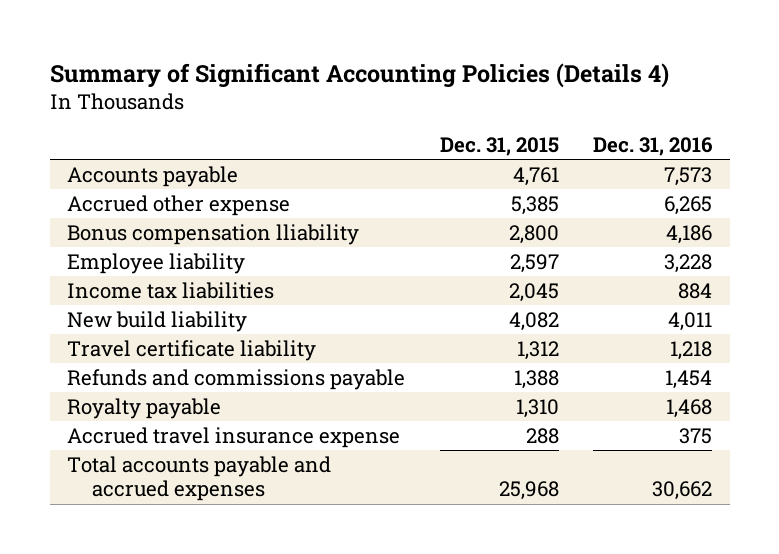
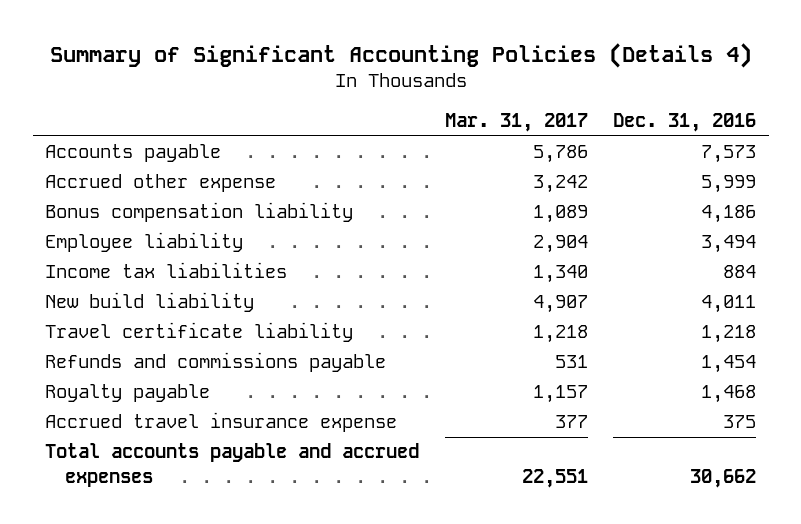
[439,136,559,156] Dec. 31, 2015 -> none
none -> [444,113,588,133] Mar. 31, 2017
[664,196,713,216] 6,265 -> [701,175,757,194] 5,999
[67,224,360,246] Bonus compensation lliability -> [45,202,354,223] Bonus compensation liability
[664,254,713,274] 3,228 -> [701,235,757,254] 3,494

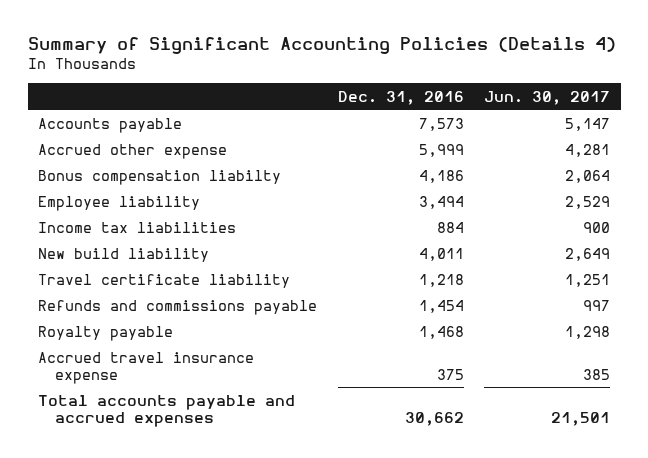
[444,113,588,133] Mar. 31, 2017 -> none
none -> [484,90,611,105] Jun. 30, 2017
[45,202,354,223] Bonus compensation liability -> [37,169,281,185] Bonus compensation liabilty

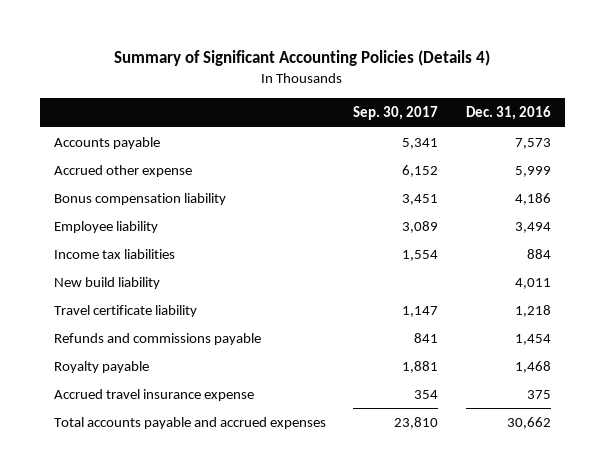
[484,90,611,105] Jun. 30, 2017 -> none
none -> [353,106,439,121] Sep. 30, 2017
[37,169,281,185] Bonus compensation liabilty -> [53,193,226,206] Bonus compensation liability

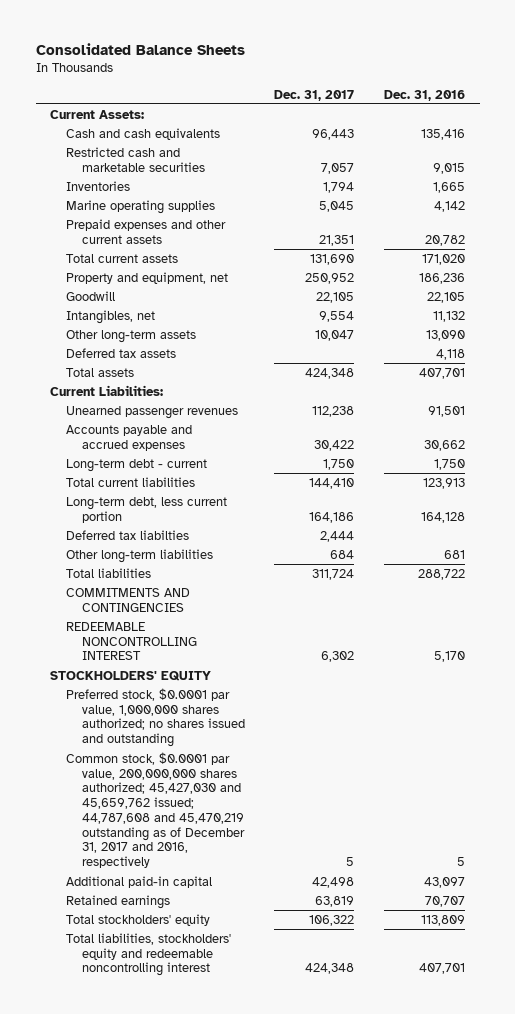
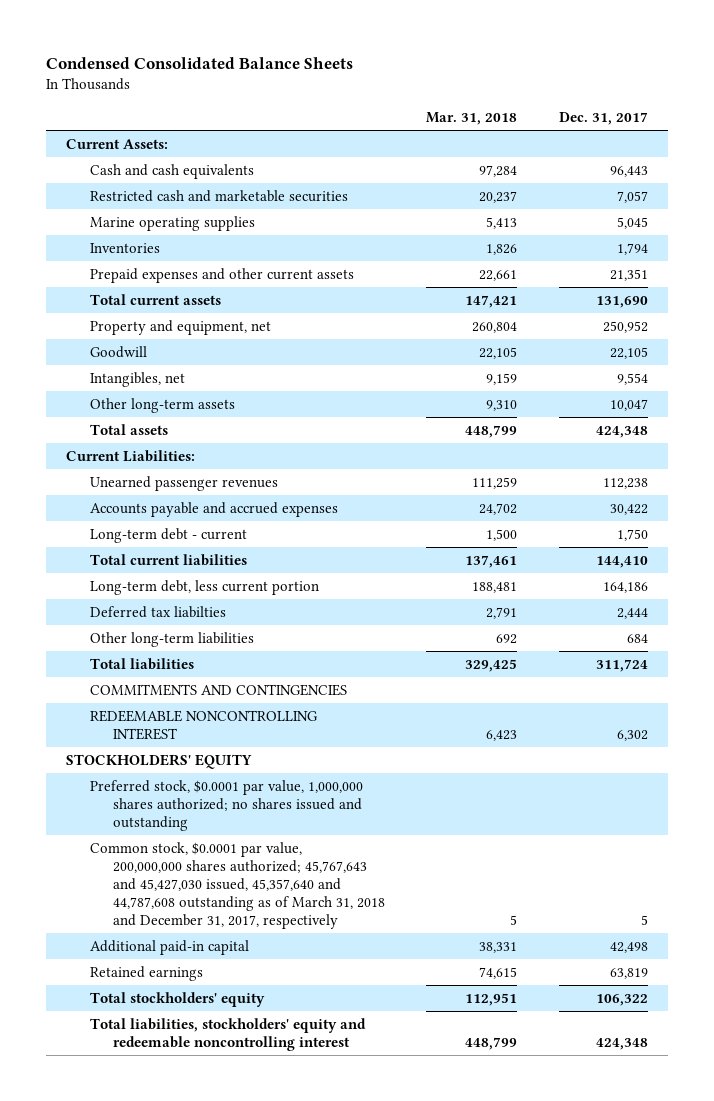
[35,43,245,56] Consolidated Balance Sheets -> [45,57,353,70] Condensed Consolidated Balance Sheets
[384,89,466,101] Dec. 31, 2016 -> none
none -> [426,112,518,126] Mar. 31, 2018
[66,180,131,191] Inventories -> [89,242,160,253] Inventories
[66,347,177,358] Deferred tax assets -> none
[66,751,245,869] Common stock, $0.0001 par value, 200,000,000 shares authorized; 45,427,030 and 45,659,762 issued; 44,787,608 and 45,470,219 outstanding as of December 31, 2017 and 2016, respectively -> [89,841,386,929] Common stock, $0.0001 par value, 200,000,000 shares authorized; 45,767,643 and 45,427,030 issued, 45,357,640 and 44,787,608 outstanding as of March 31, 2018 and December 31, 2017, respectively

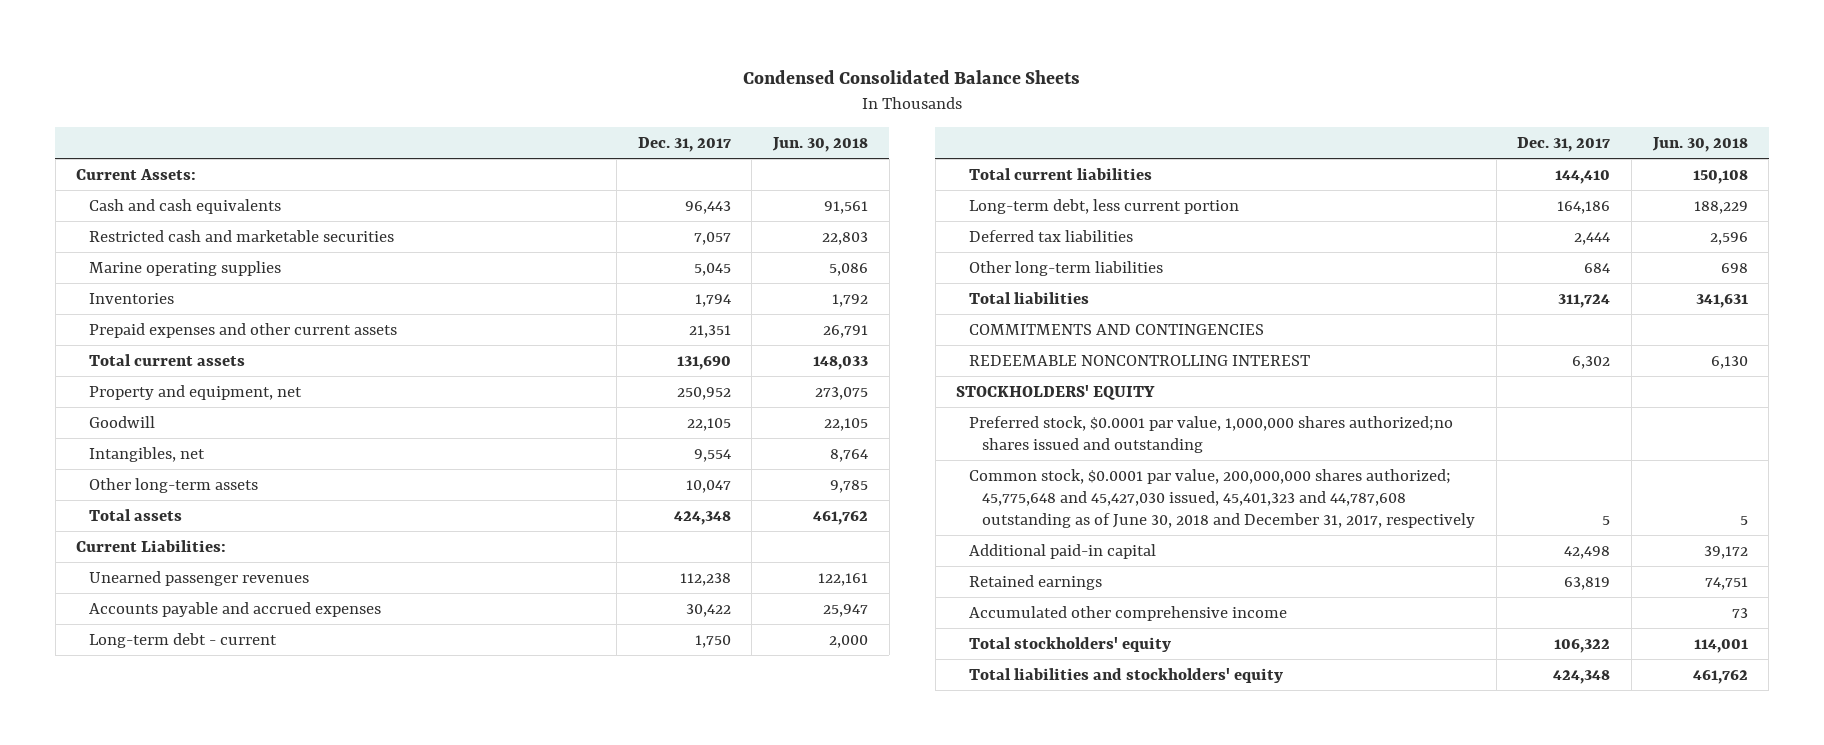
[426,112,518,126] Mar. 31, 2018 -> none
none -> [771,136,868,152] Jun. 30, 2018
[89,605,226,618] Deferred tax liabilties -> [969,229,1134,242] Deferred tax liabilities
[89,779,363,831] Preferred stock, $0.0001 par value, 1,000,000 shares authorized; no shares issued and outstanding -> [969,415,1454,453] Preferred stock, $0.0001 par value, 1,000,000 shares authorized;no shares issued and outstanding
[89,841,386,929] Common stock, $0.0001 par value, 200,000,000 shares authorized; 45,767,643 and 45,427,030 issued, 45,357,640 and 44,787,608 outstanding as of March 31, 2018 and December 31, 2017, respectively -> [969,468,1476,529] Common stock, $0.0001 par value, 200,000,000 shares authorized; 45,775,648 and 45,427,030 issued, 45,401,323 and 44,787,608 outstanding as of June 30, 2018 and December 31, 2017, respectively
none -> [969,605,1288,621] Accumulated other comprehensive income
[89,1017,366,1051] Total liabilities, stockholders' equity and redeemable noncontrolling interest -> [969,667,1284,683] Total liabilities and stockholders' equity

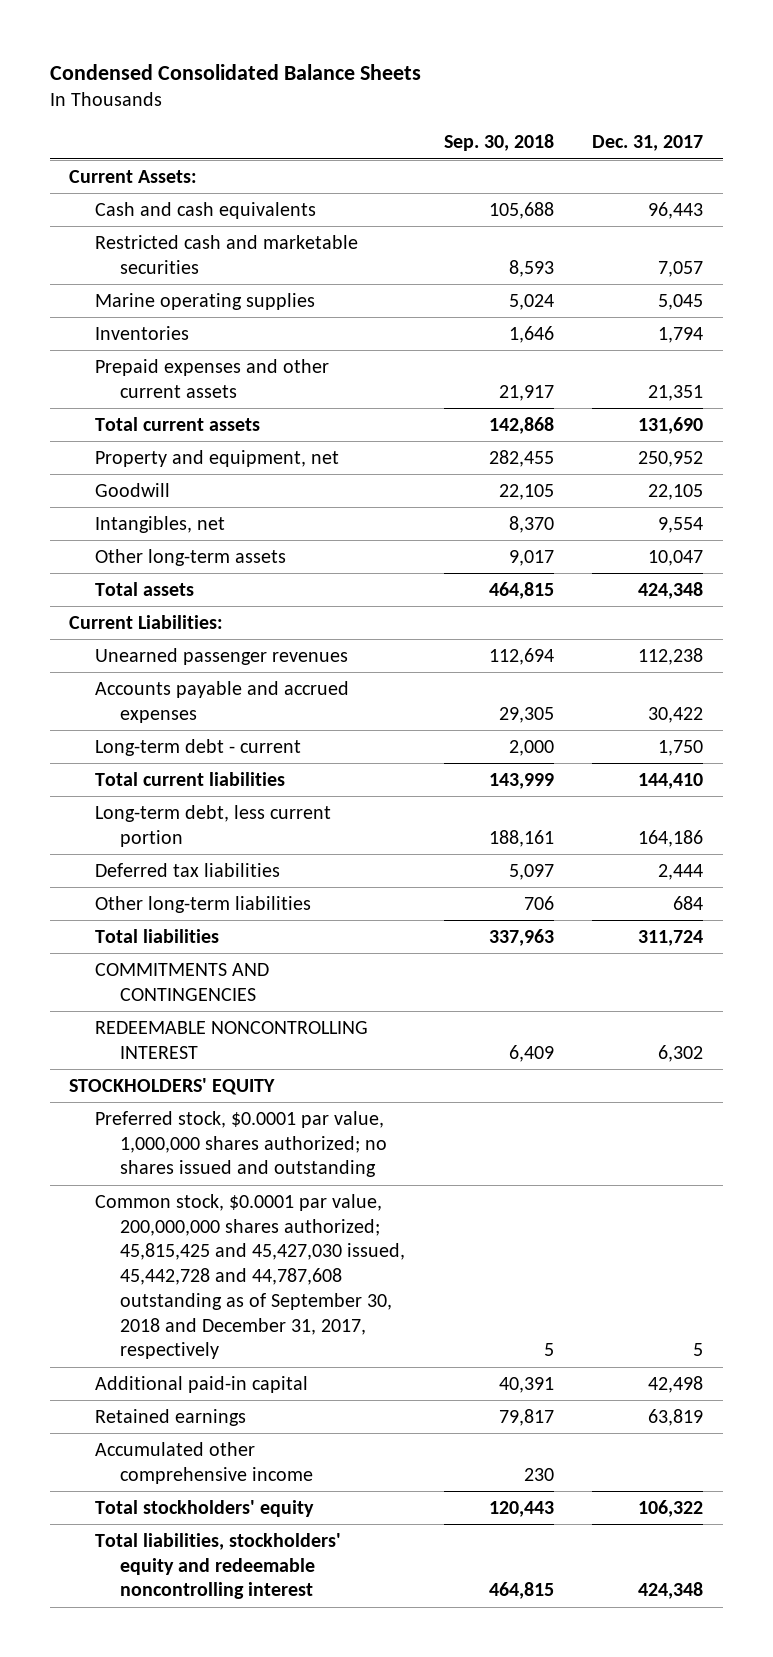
[771,136,868,152] Jun. 30, 2018 -> none
none -> [443,134,554,152] Sep. 30, 2018
[969,415,1454,453] Preferred stock, $0.0001 par value, 1,000,000 shares authorized;no shares issued and outstanding -> [94,1110,388,1178] Preferred stock, $0.0001 par value, 1,000,000 shares authorized; no shares issued and outstanding
[969,468,1476,529] Common stock, $0.0001 par value, 200,000,000 shares authorized; 45,775,648 and 45,427,030 issued, 45,401,323 and 44,787,608 outstanding as of June 30, 2018 and December 31, 2017, respectively -> [94,1193,406,1360] Common stock, $0.0001 par value, 200,000,000 shares authorized; 45,815,425 and 45,427,030 issued, 45,442,728 and 44,787,608 outstanding as of September 30, 2018 and December 31, 2017, respectively
[969,667,1284,683] Total liabilities and stockholders' equity -> [94,1532,341,1600] Total liabilities, stockholders' equity and redeemable noncontrolling interest

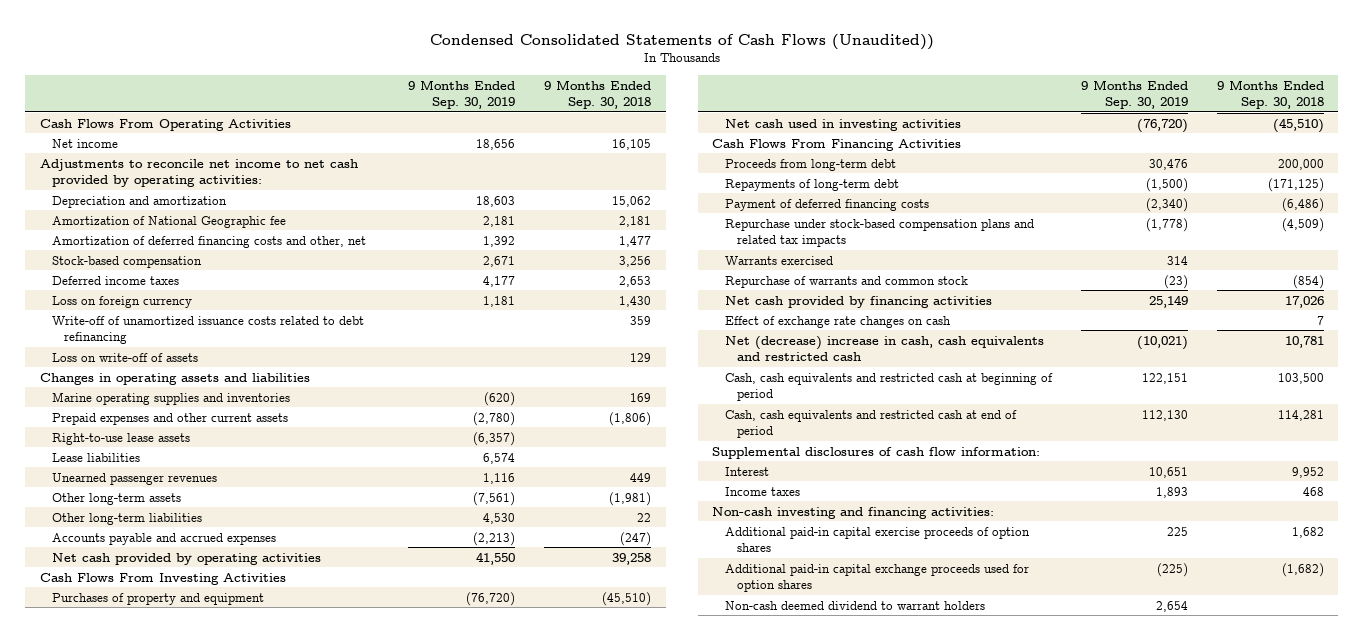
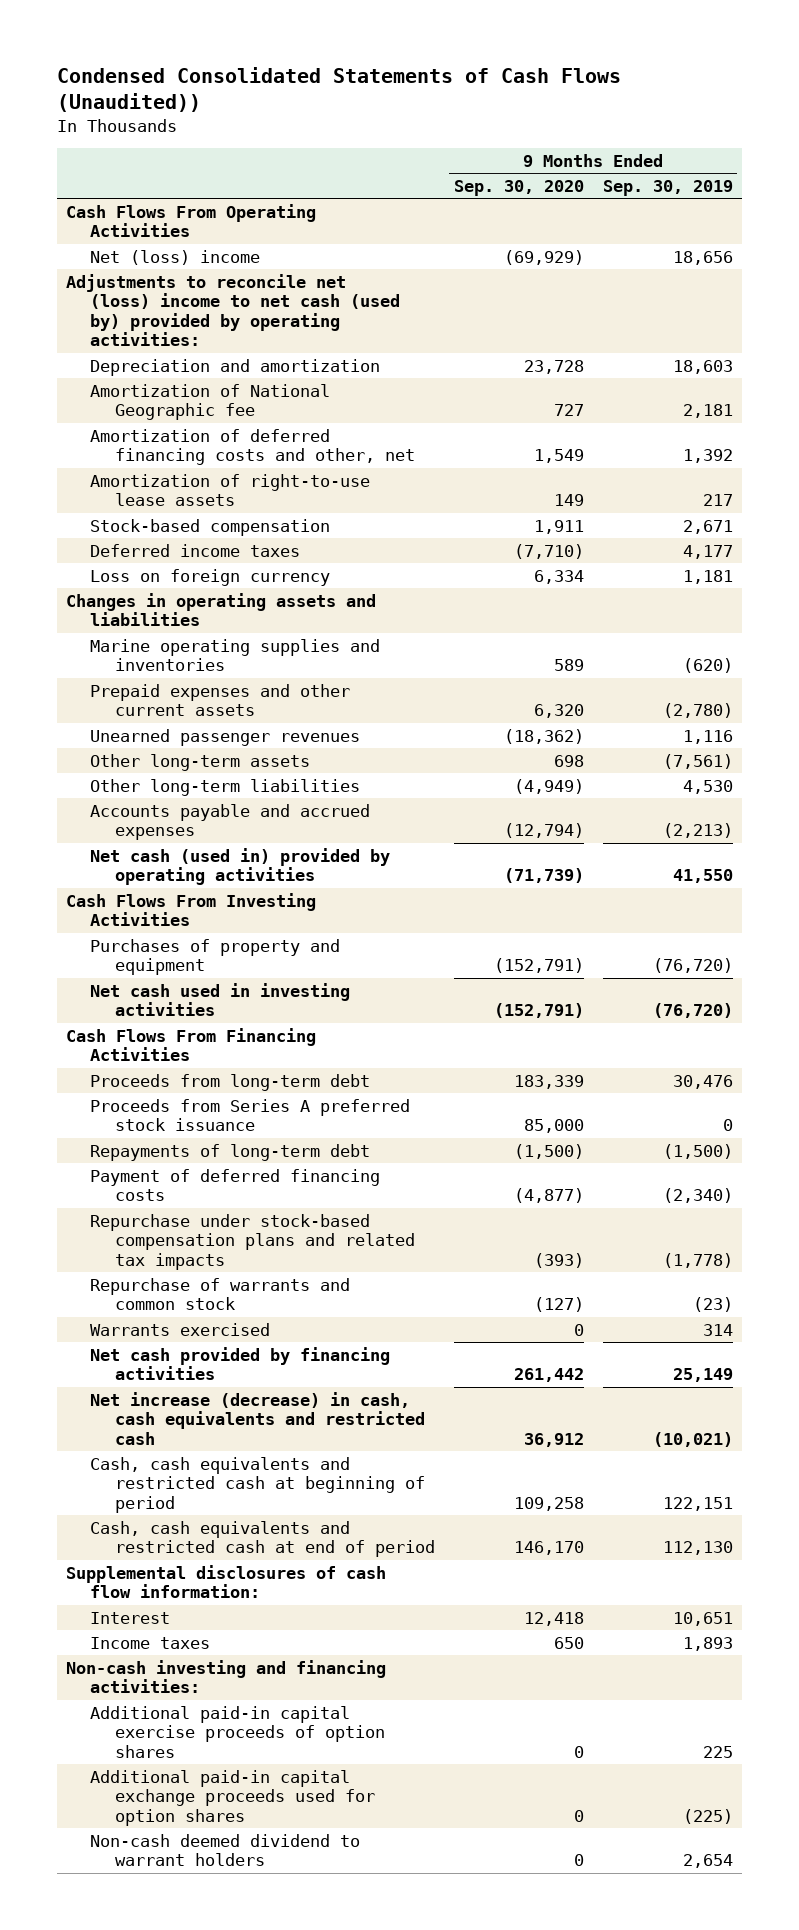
[544,79,652,109] 9 Months Ended Sep. 30, 2018 -> none
none -> [453,179,584,196] Sep. 30, 2020
[52,138,119,148] Net income -> [90,249,261,265] Net (loss) income
[39,158,358,187] Adjustments to reconcile net income to net cash provided by operating activities: -> [66,273,401,347] Adjustments to reconcile net (loss) income to net cash (used by) provided by operating activities:
none -> [90,473,371,507] Amortization of right-to-use lease assets
[52,315,365,344] Write-off of unamortized issuance costs related to debt refinancing -> none
[52,352,199,362] Loss on write-off of assets -> none
[52,432,191,445] Right-to-use lease assets -> none
[52,452,141,462] Lease liabilities -> none
[52,552,322,565] Net cash provided by operating activities -> [90,847,391,886] Net cash (used in) provided by operating activities
none -> [90,1098,411,1132] Proceeds from Series A preferred stock issuance
[724,255,833,265] Warrants exercised -> [90,1322,271,1336] Warrants exercised
[724,315,951,328] Effect of exchange rate changes on cash -> none
[724,335,1044,361] Net (decrease) increase in cash, cash equivalents and restricted cash -> [90,1391,425,1445] Net increase (decrease) in cash, cash equivalents and restricted cash

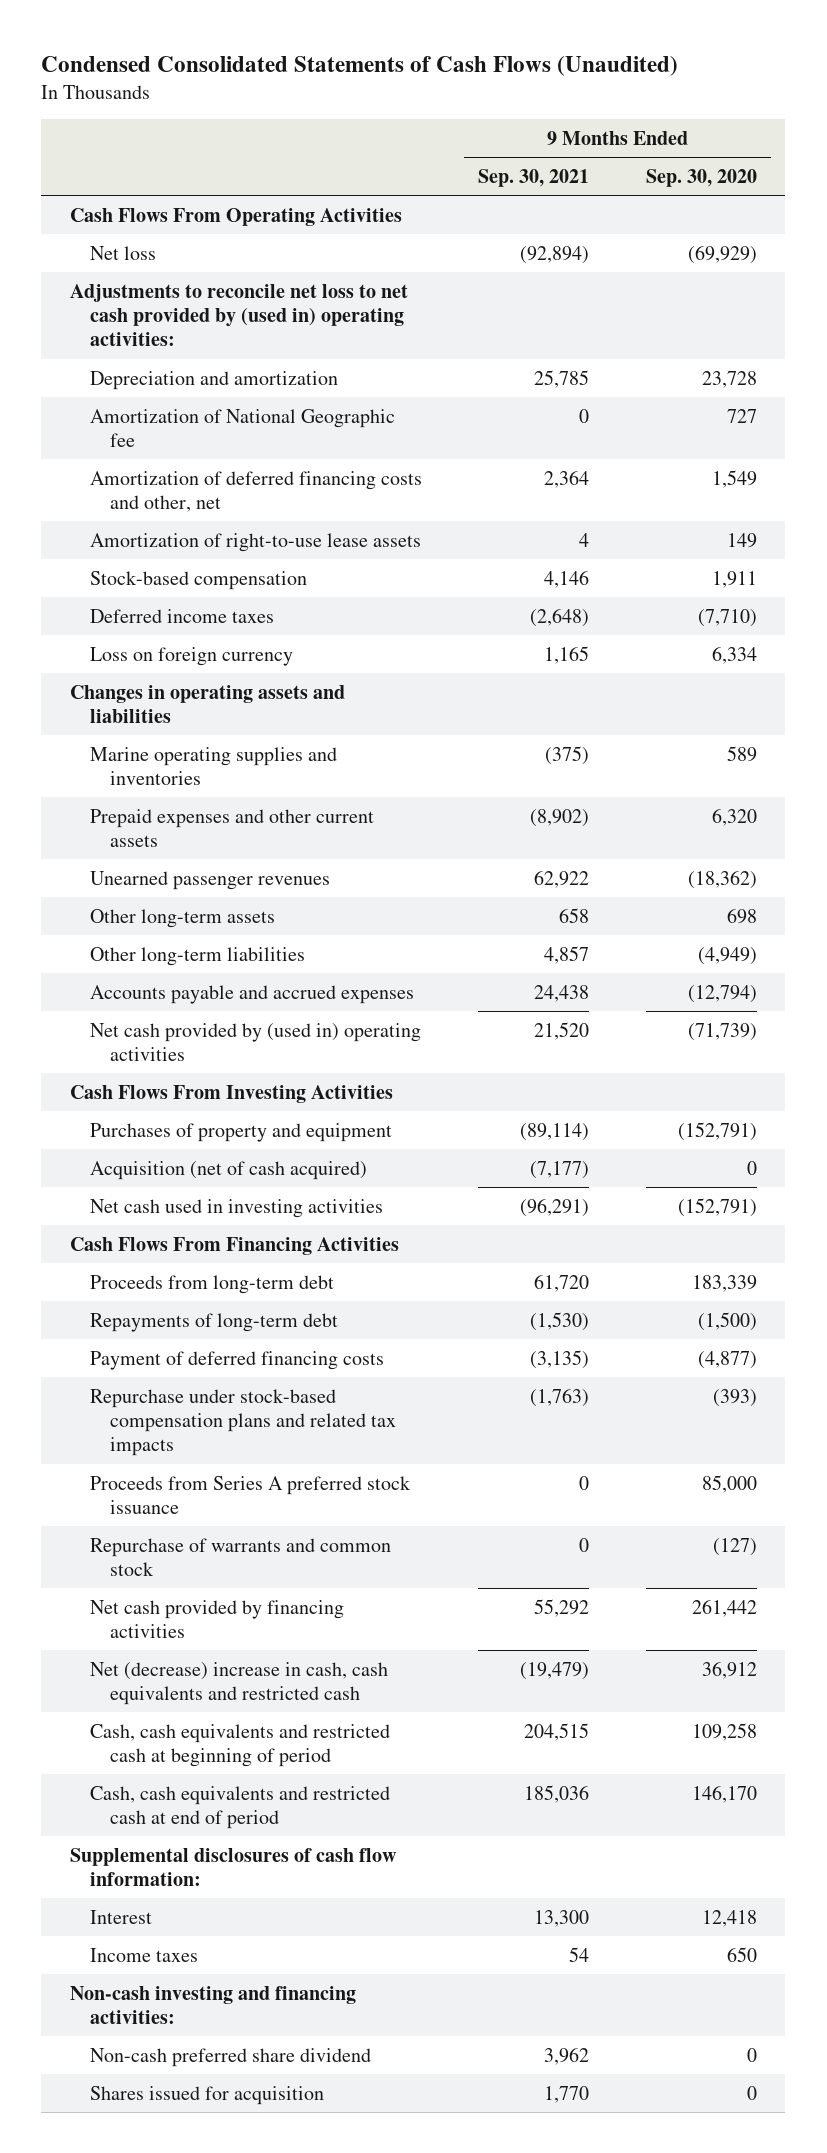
[56,66,621,112] Condensed Consolidated Statements of Cash Flows (Unaudited)) -> [41,56,679,77] Condensed Consolidated Statements of Cash Flows (Unaudited)
[602,179,733,196] Sep. 30, 2019 -> none
none -> [478,168,590,187] Sep. 30, 2021
[90,249,261,265] Net (loss) income -> [89,245,156,260] Net loss
[66,273,401,347] Adjustments to reconcile net (loss) income to net cash (used by) provided by operating activities: -> [69,283,408,347] Adjustments to reconcile net loss to net cash provided by (used in) operating activities:
[90,847,391,886] Net cash (used in) provided by operating activities -> [89,1022,421,1061] Net cash provided by (used in) operating activities
none -> [89,1160,367,1180] Acquisition (net of cash acquired)
[90,1098,411,1132] Proceeds from Series A preferred stock issuance -> [89,1475,411,1514] Proceeds from Series A preferred stock issuance
[90,1322,271,1336] Warrants exercised -> none
[90,1391,425,1445] Net increase (decrease) in cash, cash equivalents and restricted cash -> [89,1661,388,1705] Net (decrease) increase in cash, cash equivalents and restricted cash
[90,1705,385,1758] Additional paid-in capital exercise proceeds of option shares -> none
[90,1769,375,1826] Additional paid-in capital exchange proceeds used for option shares -> none
[90,1833,361,1867] Non-cash deemed dividend to warrant holders -> none
none -> [89,2047,371,2067] Non-cash preferred share dividend
none -> [89,2085,324,2105] Shares issued for acquisition

